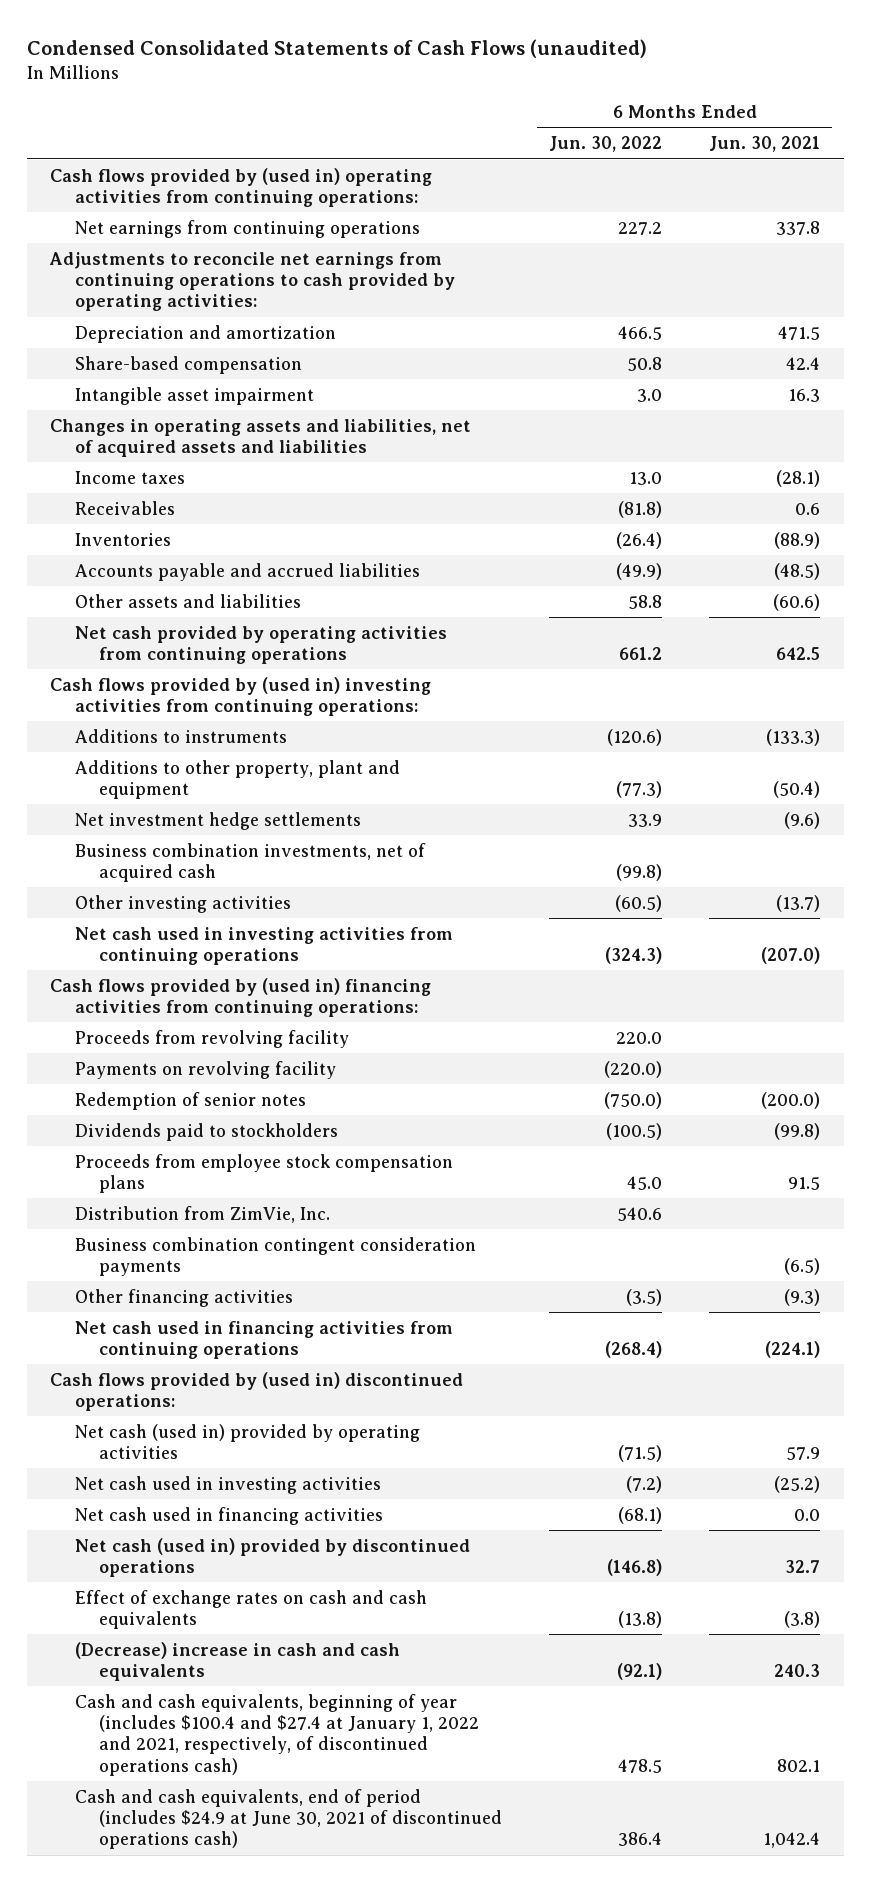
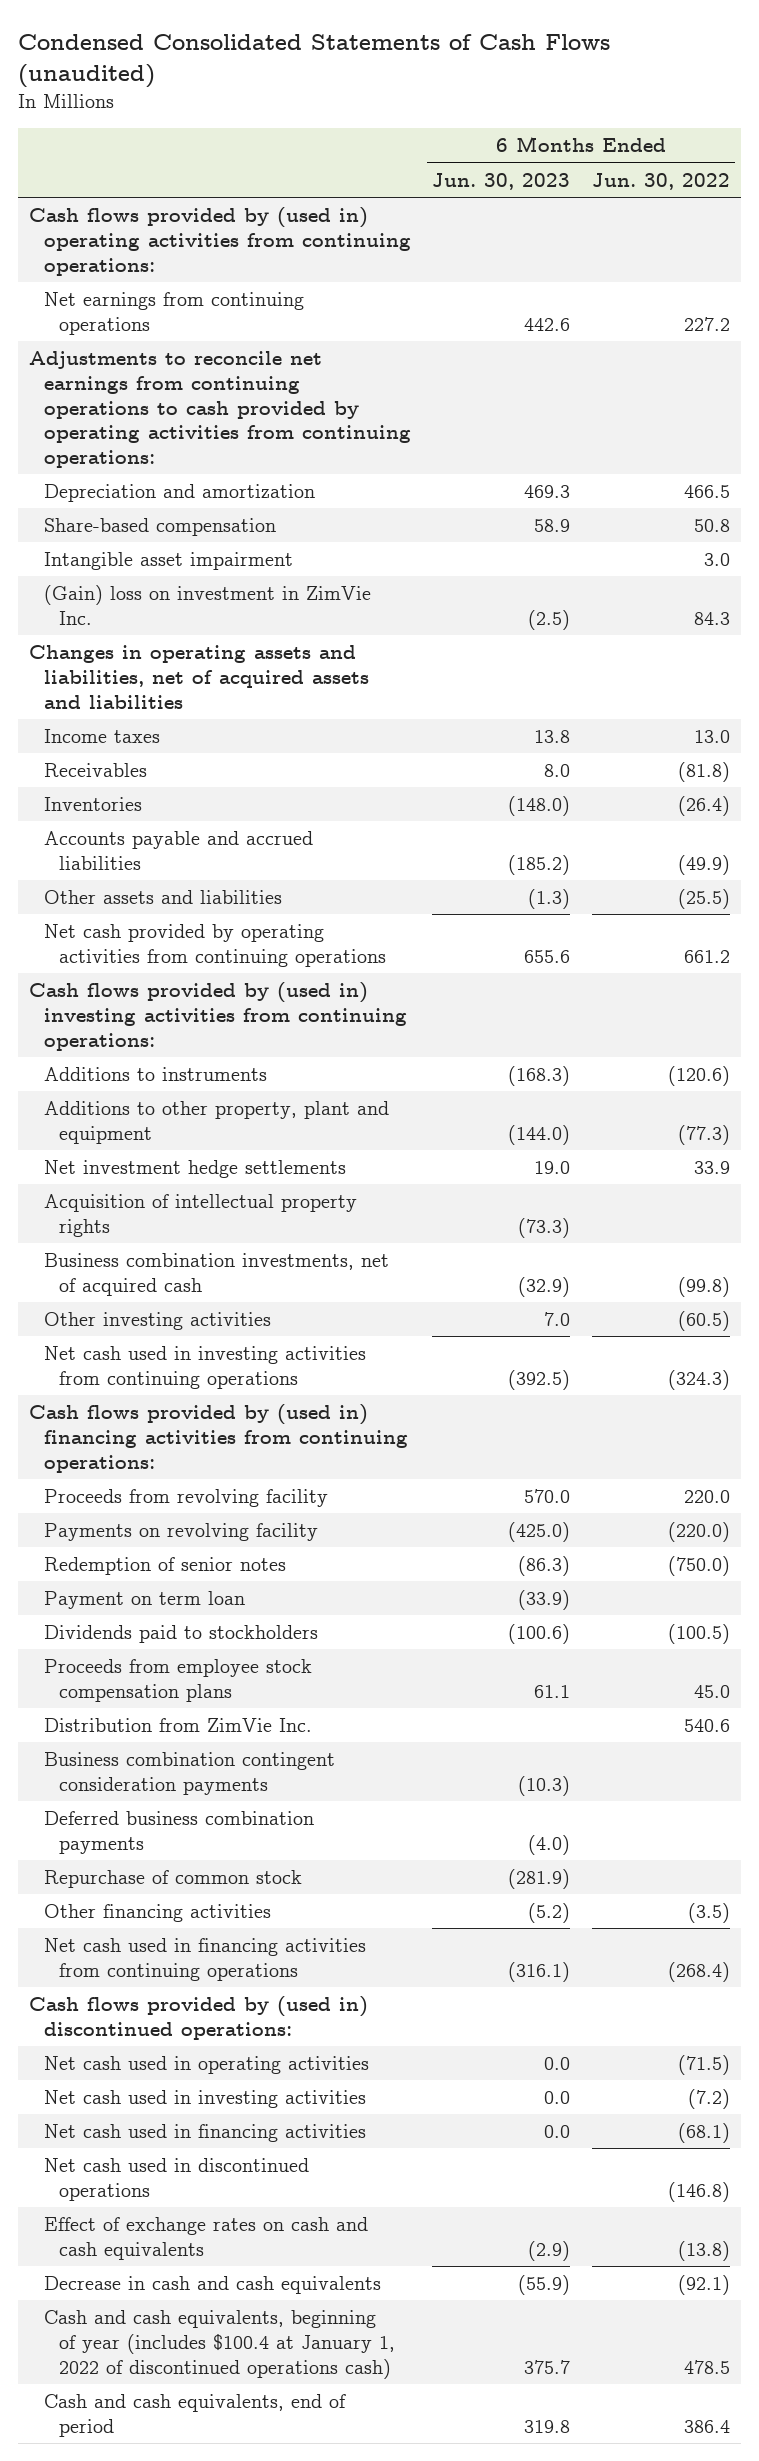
[709,136,821,153] Jun. 30, 2021 -> none
none -> [432,172,571,190] Jun. 30, 2023
[49,251,455,312] Adjustments to reconcile net earnings from continuing operations to cash provided by operating activities: -> [29,351,411,469] Adjustments to reconcile net earnings from continuing operations to cash provided by operating activities from continuing operations:
none -> [43,585,371,625] (Gain) loss on investment in ZimVie Inc.
[628,594,663,609] 58.8 -> [678,889,731,910] (25.5)
none -> [43,1194,357,1237] Acquisition of intellectual property rights
none -> [43,1591,245,1610] Payment on term loan
[74,1205,330,1223] Distribution from ZimVie, Inc. -> [43,1718,312,1733] Distribution from ZimVie Inc.
none -> [43,1811,314,1854] Deferred business combination payments
none -> [43,1870,302,1889] Repurchase of common stock
[74,1423,420,1460] Net cash (used in) provided by operating activities -> [43,2056,369,2075] Net cash used in operating activities
[74,1537,470,1578] Net cash (used in) provided by discontinued operations -> [43,2158,309,2201] Net cash used in discontinued operations
[74,1641,400,1682] (Decrease) increase in cash and cash equivalents -> [43,2276,381,2295] Decrease in cash and cash equivalents
[74,1693,480,1776] Cash and cash equivalents, beginning of year (includes $100.4 and $27.4 at January 1, 2022 and 2021, respectively, of discontinued operations cash) -> [43,2310,395,2379] Cash and cash equivalents, beginning of year (includes $100.4 at January 1, 2022 of discontinued operations cash)
[74,1788,503,1850] Cash and cash equivalents, end of period (includes $24.9 at June 30, 2021 of discontinued operations cash) -> [43,2394,346,2437] Cash and cash equivalents, end of period

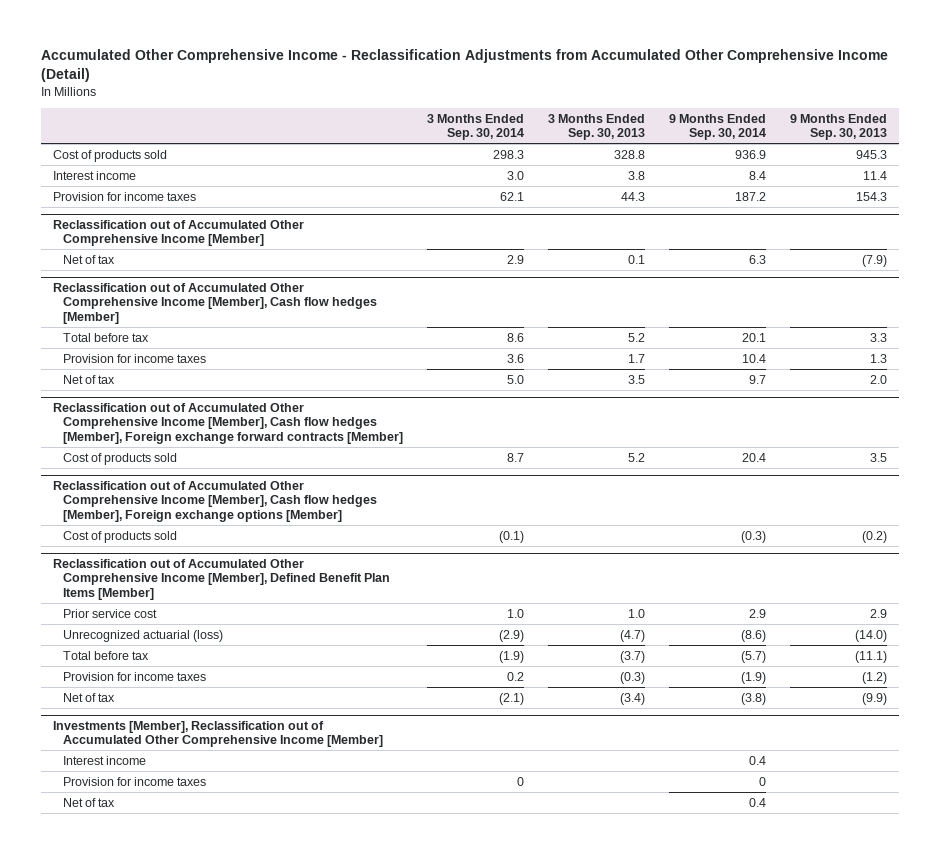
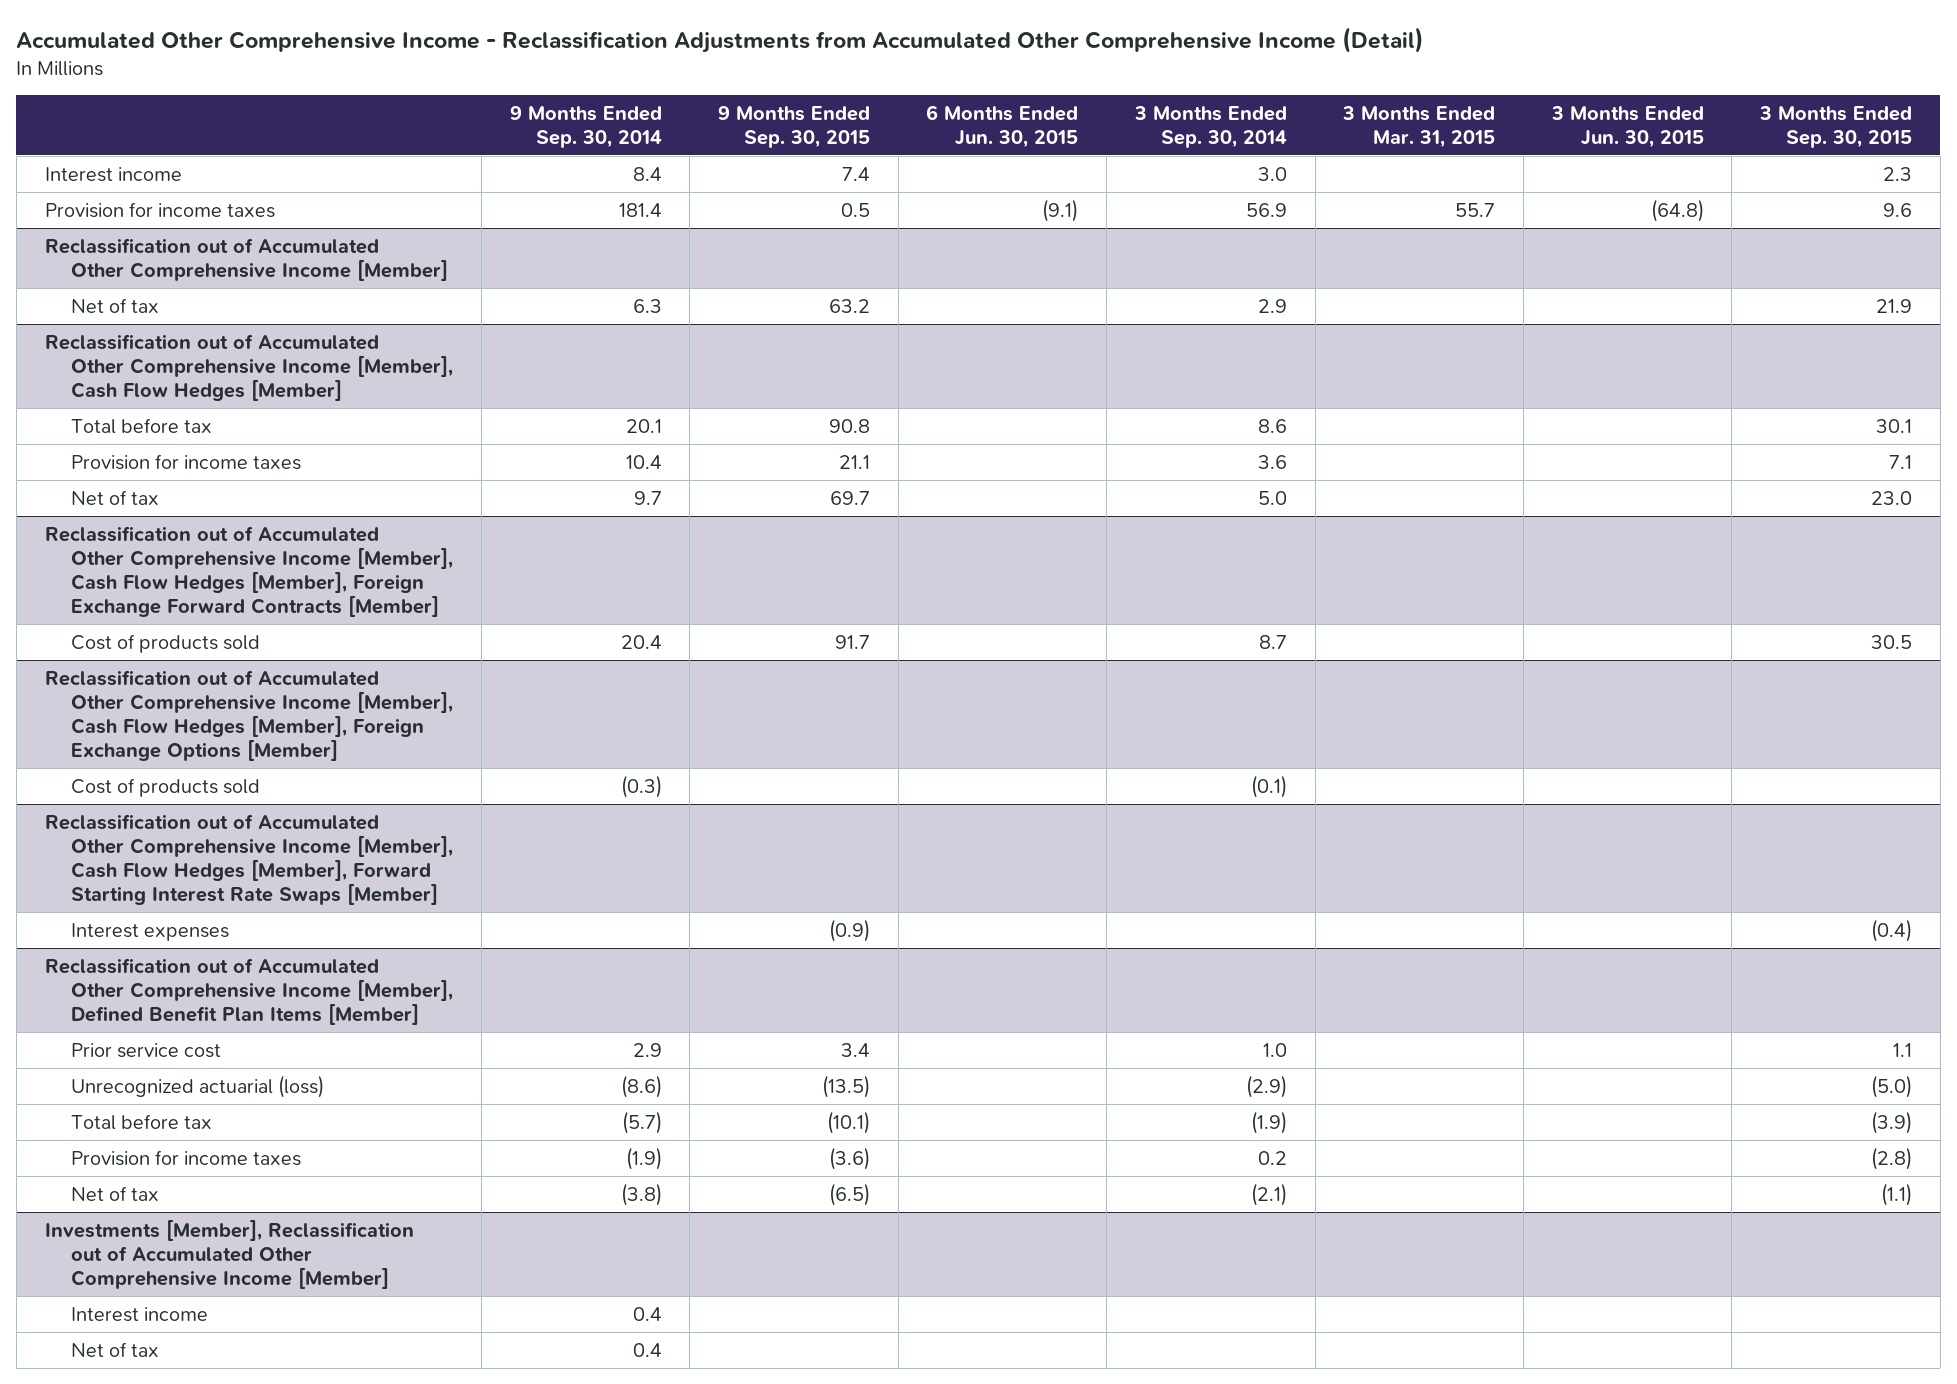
[548,113,646,141] 3 Months Ended Sep. 30, 2013 -> none
[790,113,888,141] 9 Months Ended Sep. 30, 2013 -> none
none -> [718,105,871,148] 9 Months Ended Sep. 30, 2015
none -> [926,104,1079,148] 6 Months Ended Jun. 30, 2015
none -> [1342,105,1496,148] 3 Months Ended Mar. 31, 2015
none -> [1550,105,1704,148] 3 Months Ended Jun. 30, 2015
none -> [1759,105,1913,148] 3 Months Ended Sep. 30, 2015
[52,149,167,162] Cost of products sold -> none
[500,191,525,201] 62.1 -> [1245,202,1287,217] 56.9
[735,191,767,201] 187.2 -> [618,202,662,217] 181.4
[52,282,377,324] Reclassification out of Accumulated Other Comprehensive Income [Member], Cash flow hedges [Member] -> [44,333,454,401] Reclassification out of Accumulated Other Comprehensive Income [Member], Cash Flow Hedges [Member]
[52,402,403,444] Reclassification out of Accumulated Other Comprehensive Income [Member], Cash flow hedges [Member], Foreign exchange forward contracts [Member] -> [44,525,454,617] Reclassification out of Accumulated Other Comprehensive Income [Member], Cash Flow Hedges [Member], Foreign Exchange Forward Contracts [Member]
[52,480,377,522] Reclassification out of Accumulated Other Comprehensive Income [Member], Cash flow hedges [Member], Foreign exchange options [Member] -> [44,669,454,761] Reclassification out of Accumulated Other Comprehensive Income [Member], Cash Flow Hedges [Member], Foreign Exchange Options [Member]
none -> [44,813,454,905] Reclassification out of Accumulated Other Comprehensive Income [Member], Cash Flow Hedges [Member], Forward Starting Interest Rate Swaps [Member]
none -> [71,922,230,941] Interest expenses
[62,776,206,786] Provision for income taxes -> none

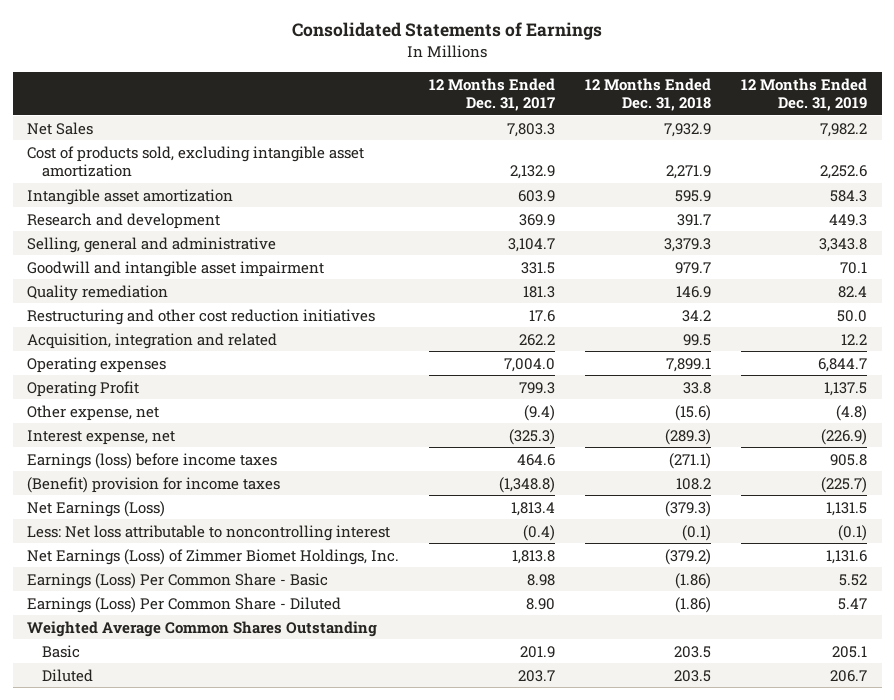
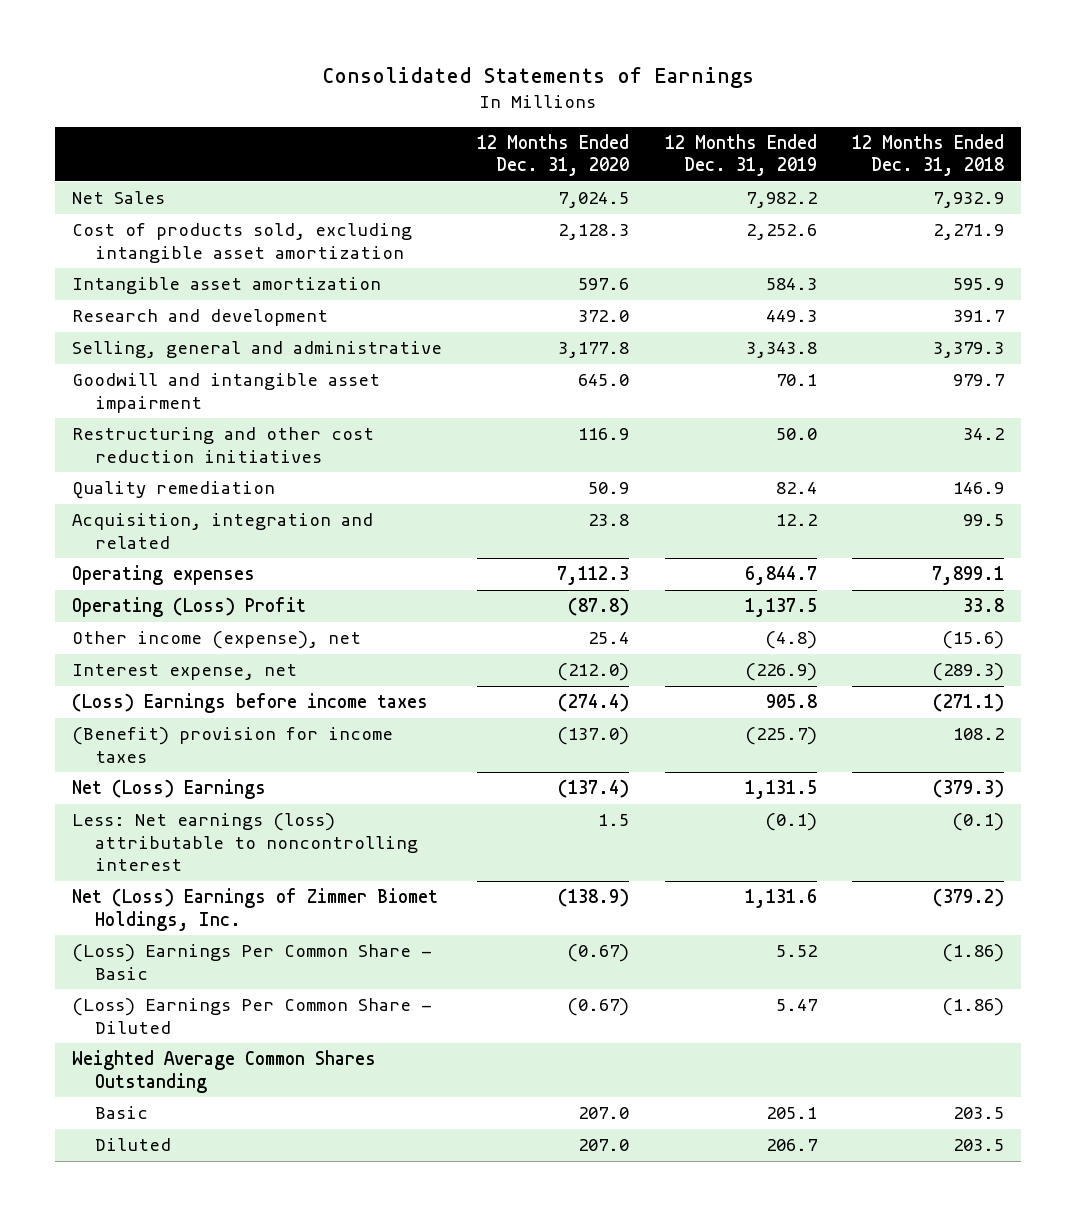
[429,77,556,112] 12 Months Ended Dec. 31, 2017 -> none
none -> [477,133,630,177] 12 Months Ended Dec. 31, 2020
[27,284,169,301] Quality remediation -> [72,481,276,500] Quality remediation
[27,380,140,397] Operating Profit -> [72,597,307,618] Operating (Loss) Profit
[27,404,160,421] Other expense, net -> [72,631,362,650] Other income (expense), net
[27,452,278,469] Earnings (loss) before income taxes -> [72,693,429,714] (Loss) Earnings before income taxes
[27,500,166,517] Net Earnings (Loss) -> [72,779,267,800] Net (Loss) Earnings
[27,524,391,541] Less: Net loss attributable to noncontrolling interest -> [72,813,419,872] Less: Net earnings (loss) attributable to noncontrolling interest
[27,548,400,565] Net Earnings (Loss) of Zimmer Biomet Holdings, Inc. -> [72,888,439,931] Net (Loss) Earnings of Zimmer Biomet Holdings, Inc.
[27,572,329,589] Earnings (Loss) Per Common Share - Basic -> [72,944,433,980] (Loss) Earnings Per Common Share - Basic
[27,596,342,613] Earnings (Loss) Per Common Share - Diluted -> [72,998,433,1034] (Loss) Earnings Per Common Share - Diluted

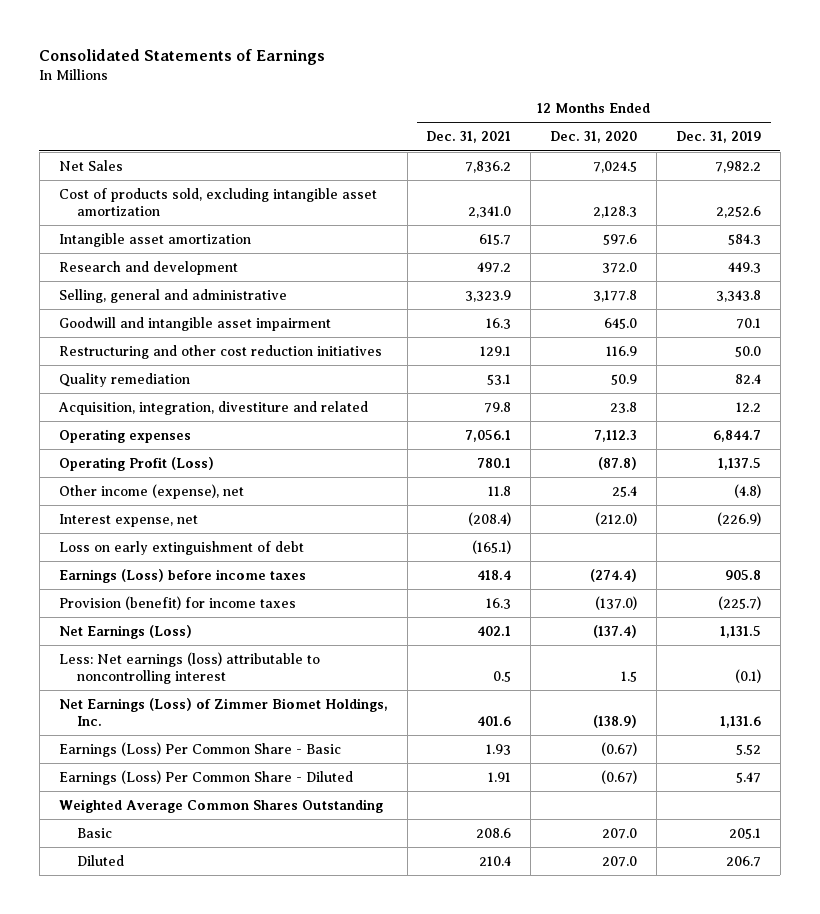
[851,133,1004,177] 12 Months Ended Dec. 31, 2018 -> none
none -> [426,131,512,144] Dec. 31, 2021
[72,513,374,549] Acquisition, integration and related -> [57,400,368,415] Acquisition, integration, divestiture and related
[72,597,307,618] Operating (Loss) Profit -> [58,456,214,471] Operating Profit (Loss)
none -> [58,540,304,555] Loss on early extinguishment of debt
[72,693,429,714] (Loss) Earnings before income taxes -> [58,568,306,583] Earnings (Loss) before income taxes
[72,727,394,763] (Benefit) provision for income taxes -> [58,595,296,610] Provision (benefit) for income taxes
[72,779,267,800] Net (Loss) Earnings -> [58,624,192,639] Net Earnings (Loss)
[72,888,439,931] Net (Loss) Earnings of Zimmer Biomet Holdings, Inc. -> [58,697,388,726] Net Earnings (Loss) of Zimmer Biomet Holdings, Inc.
[72,944,433,980] (Loss) Earnings Per Common Share - Basic -> [58,741,341,757] Earnings (Loss) Per Common Share - Basic
[72,998,433,1034] (Loss) Earnings Per Common Share - Diluted -> [58,769,353,785] Earnings (Loss) Per Common Share - Diluted

